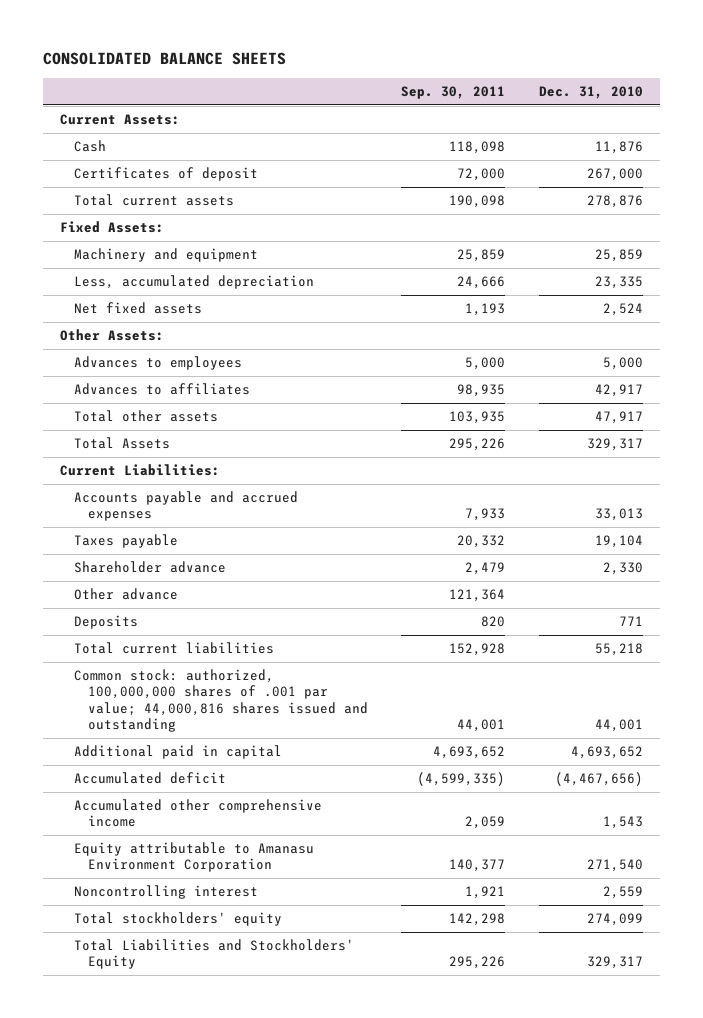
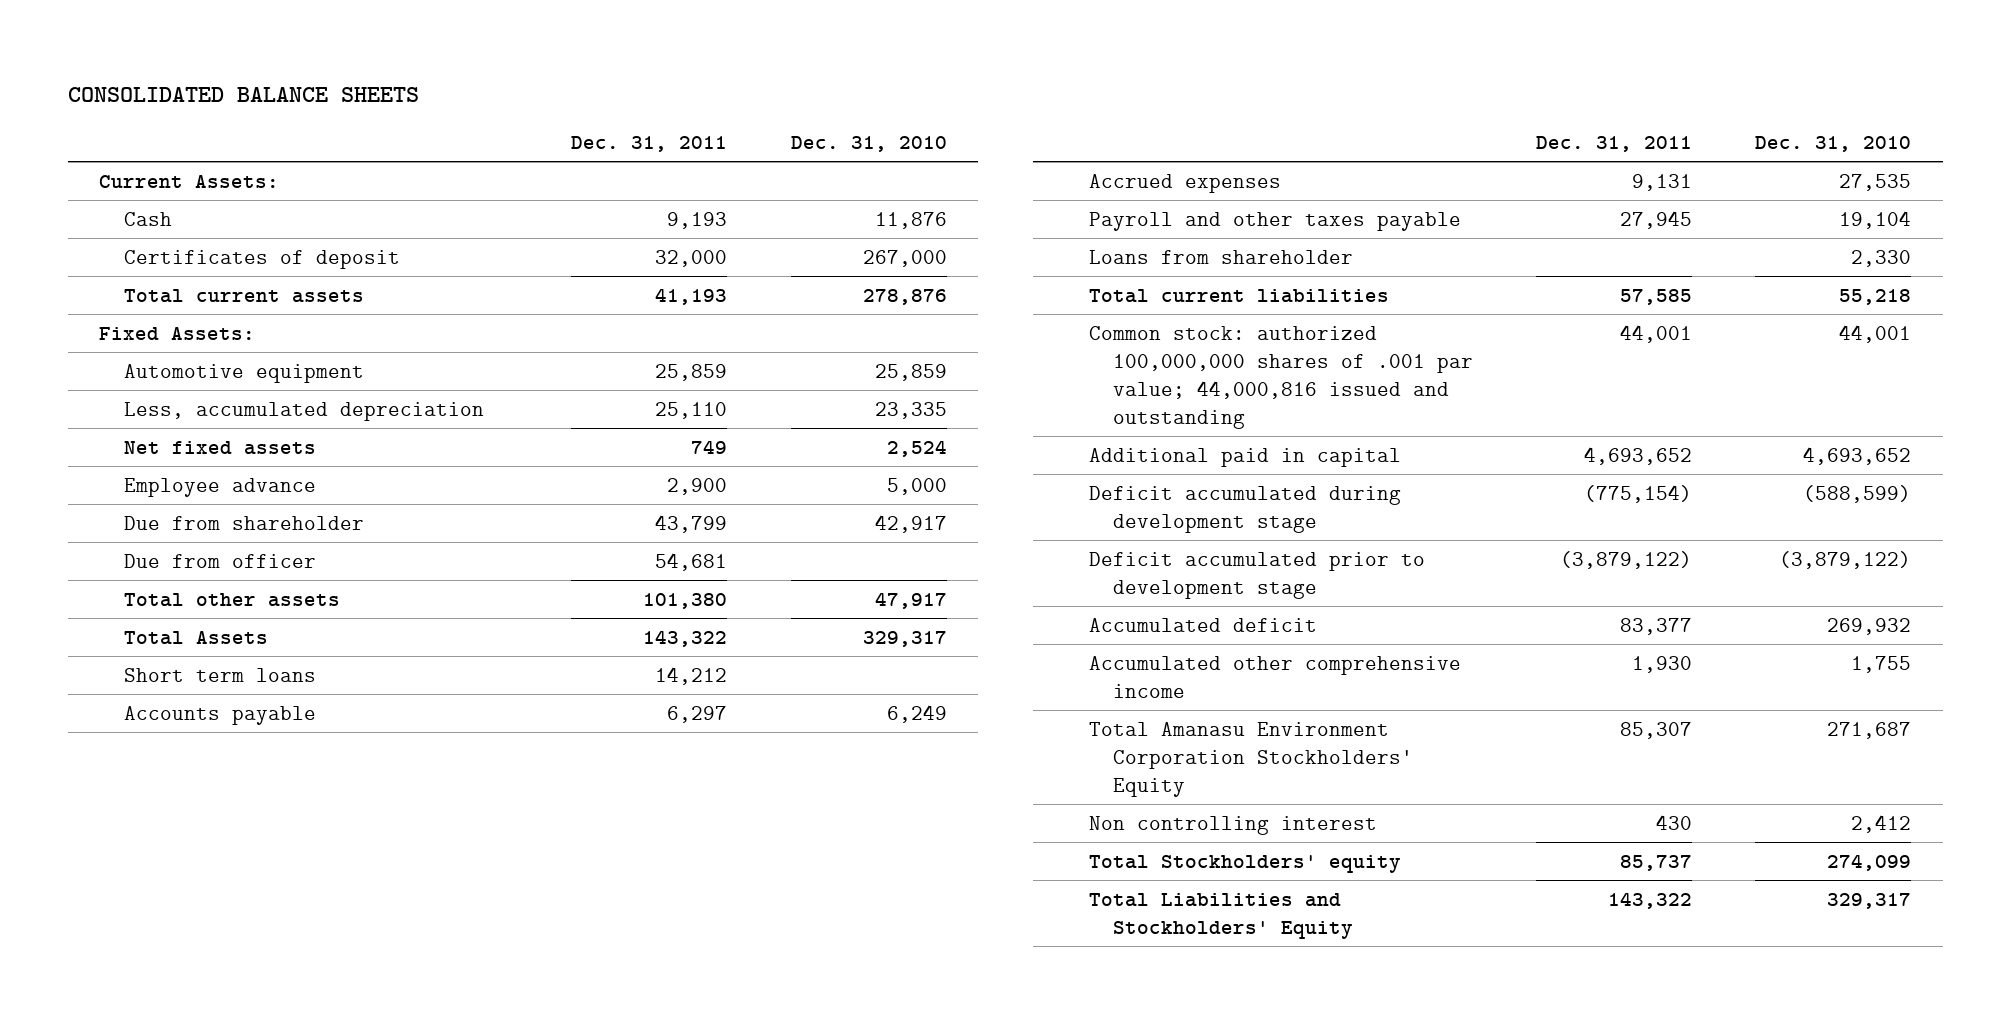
[401,86,506,100] Sep. 30, 2011 -> none
none -> [571,136,728,153] Dec. 31, 2011
[73,248,258,263] Machinery and equipment -> [123,363,364,383] Automotive equipment
[59,329,164,342] Other Assets: -> none
[73,356,242,371] Advances to employees -> [123,477,316,497] Employee advance
[73,383,250,396] Advances to affiliates -> [123,515,364,530] Due from shareholder
none -> [123,553,316,568] Due from officer
[59,464,220,477] Current Liabilities: -> none
[73,491,298,522] Accounts payable and accrued expenses -> none
[73,588,178,601] Other advance -> none
[73,615,138,630] Deposits -> none
none -> [123,667,316,682] Short term loans
none -> [123,705,316,725] Accounts payable
none -> [1088,173,1281,193] Accrued expenses
[73,534,178,549] Taxes payable -> [1088,211,1461,231] Payroll and other taxes payable
[73,561,226,574] Shareholder advance -> [1088,249,1353,264] Loans from shareholder
[73,669,368,733] Common stock: authorized, 100,000,000 shares of .001 par value; 44,000,816 shares issued and outstanding -> [1088,325,1473,429] Common stock: authorized 100,000,000 shares of .001 par value; 44,000,816 issued and outstanding
none -> [1088,485,1401,533] Deficit accumulated during development stage
none -> [1088,551,1425,599] Deficit accumulated prior to development stage
[554,772,643,787] (4,467,656) -> [1827,617,1912,635] 269,932
[602,816,643,830] 1,543 -> [1851,655,1912,673] 1,755
[73,842,314,873] Equity attributable to Amanasu Environment Corporation -> [1088,721,1413,797] Total Amanasu Environment Corporation Stockholders' Equity
[586,859,643,873] 271,540 -> [1827,721,1912,739] 271,687
[73,885,258,900] Noncontrolling interest -> [1088,815,1377,835] Non controlling interest
[602,886,643,900] 2,559 -> [1851,814,1912,833] 2,412
[73,912,282,927] Total stockholders' equity -> [1088,854,1401,873] Total Stockholders' equity

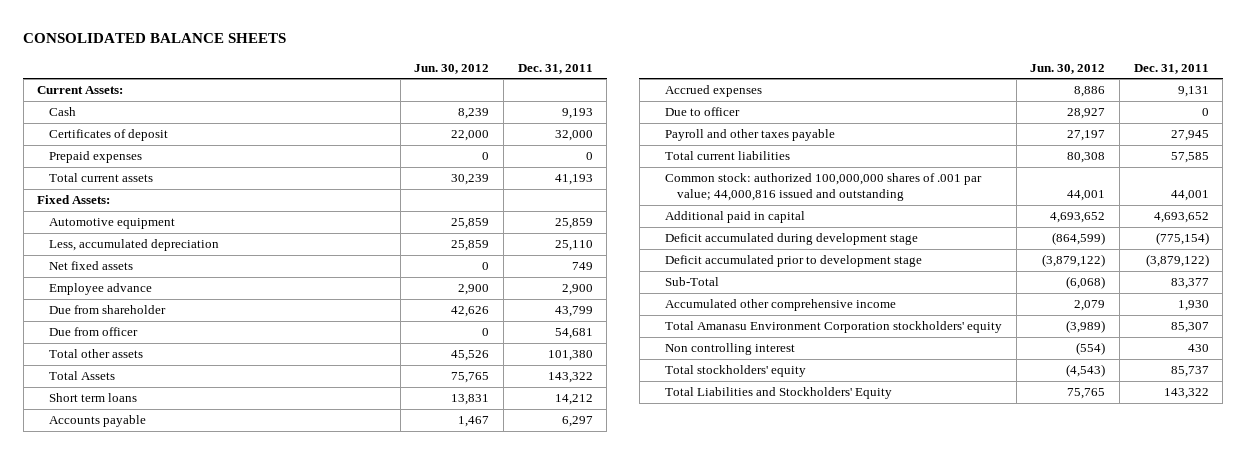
[790,136,947,153] Dec. 31, 2010 -> none
none -> [414,63,490,74] Jun. 30, 2012
none -> [49,151,143,164] Prepaid expenses
none -> [665,107,741,117] Due to officer
[1088,249,1353,264] Loans from shareholder -> none
[1088,617,1317,632] Accumulated deficit -> [665,277,720,287] Sub-Total
[1088,721,1413,797] Total Amanasu Environment Corporation Stockholders' Equity -> [665,321,1003,334] Total Amanasu Environment Corporation stockholders' equity
[1088,854,1401,873] Total Stockholders' equity -> [665,365,807,378] Total stockholders' equity

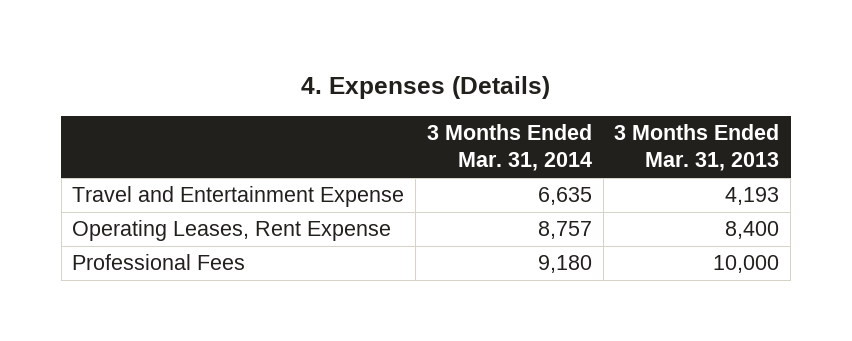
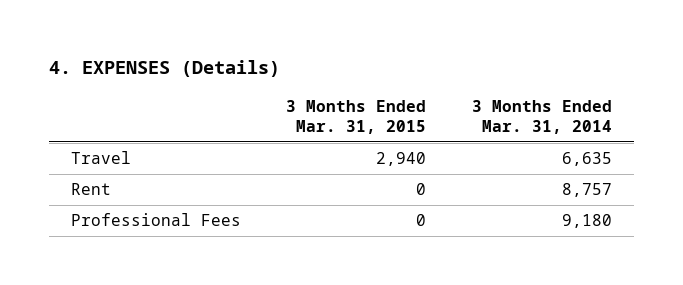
[300,76,550,100] 4. Expenses (Details) -> [48,60,280,78] 4. EXPENSES (Details)
[614,124,780,172] 3 Months Ended Mar. 31, 2013 -> none
none -> [286,99,427,134] 3 Months Ended Mar. 31, 2015
[72,186,405,208] Travel and Entertainment Expense -> [71,151,132,165] Travel
[72,220,392,242] Operating Leases, Rent Expense -> [71,183,112,196] Rent

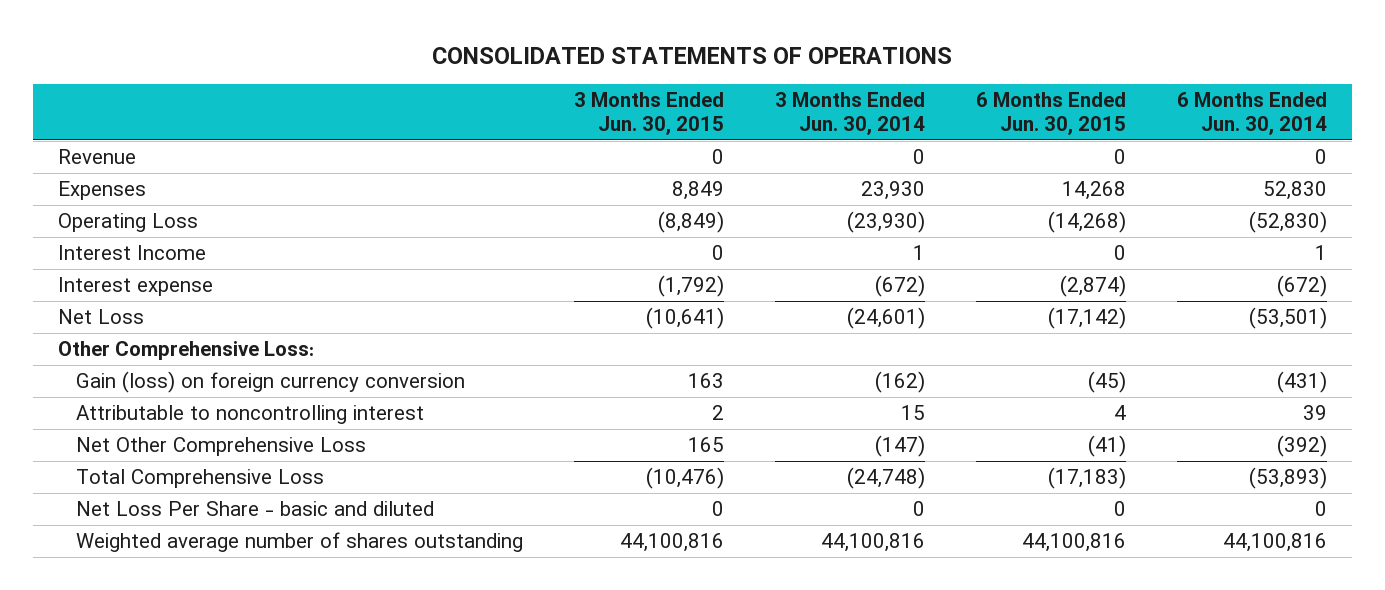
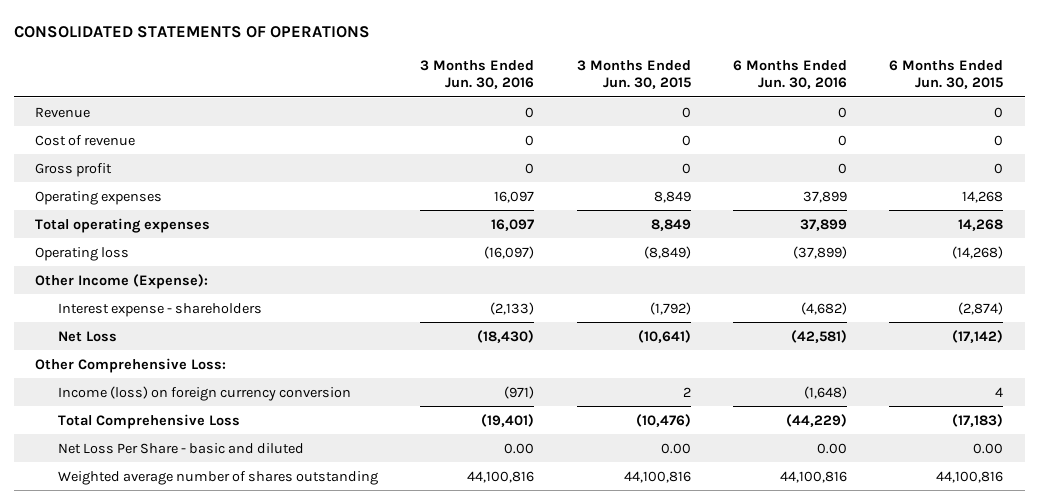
[774,92,925,135] 3 Months Ended Jun. 30, 2014 -> none
[1176,92,1327,135] 6 Months Ended Jun. 30, 2014 -> none
none -> [420,59,535,90] 3 Months Ended Jun. 30, 2016
none -> [733,59,848,90] 6 Months Ended Jun. 30, 2016
[58,245,207,261] Interest Income -> none
none -> [35,134,136,146] Cost of revenue
none -> [35,162,113,177] Gross profit
none -> [35,190,163,205] Operating expenses
[58,181,147,201] Expenses -> [35,217,211,233] Total operating expenses
[58,213,199,233] Operating Loss -> [35,246,130,261] Operating loss
none -> [35,273,209,289] Other Income (Expense):
[58,277,214,297] Interest expense -> [57,302,262,317] Interest expense - shareholders
[75,405,424,425] Attributable to noncontrolling interest -> none
[75,437,366,457] Net Other Comprehensive Loss -> none
[75,371,465,394] Gain (loss) on foreign currency conversion -> [57,385,351,401] Income (loss) on foreign currency conversion
[687,373,724,389] 163 -> [682,386,691,397] 2
[1087,371,1126,394] (45) -> [995,386,1004,397] 4
[711,501,724,517] 0 -> [660,442,691,454] 0.00
[1113,501,1126,517] 0 -> [973,442,1004,454] 0.00

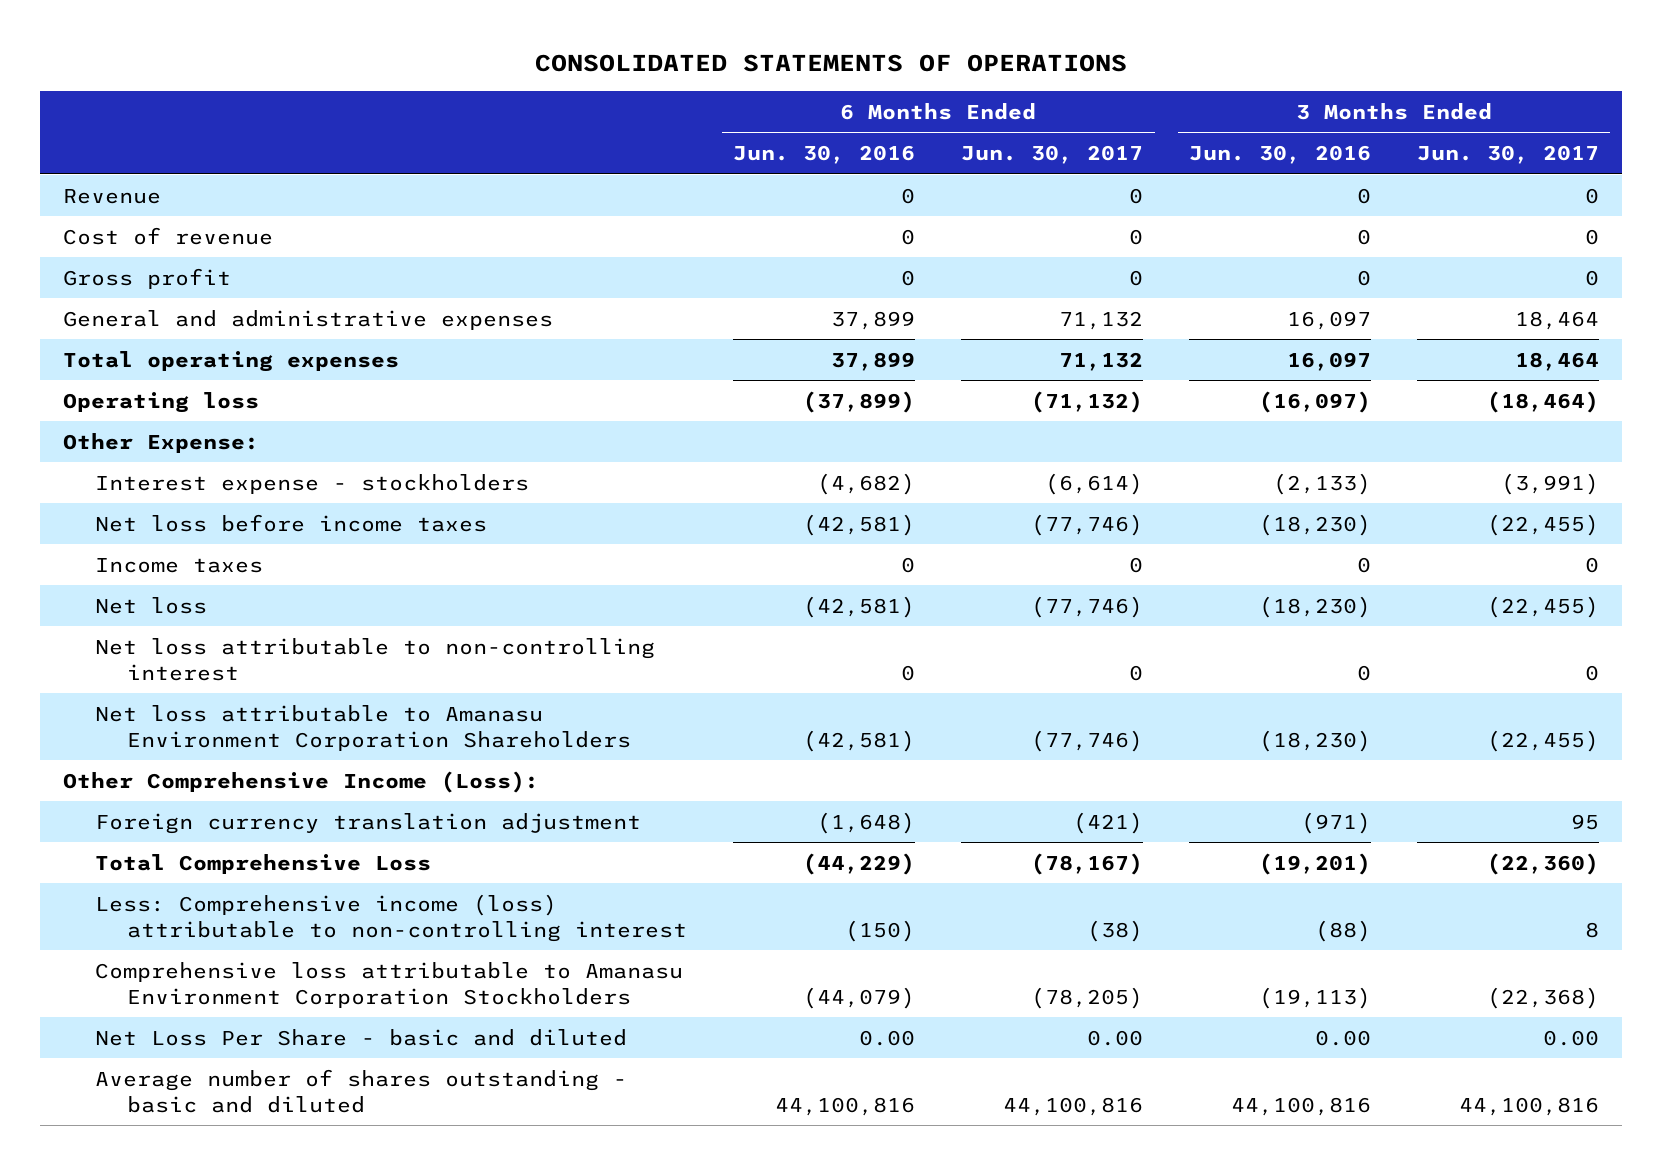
[576,59,691,90] 3 Months Ended Jun. 30, 2015 -> none
[889,59,1004,90] 6 Months Ended Jun. 30, 2015 -> none
none -> [961,145,1144,165] Jun. 30, 2017
none -> [1416,145,1599,165] Jun. 30, 2017
[35,190,163,205] Operating expenses -> [62,309,553,330] General and administrative expenses
[35,273,209,289] Other Income (Expense): -> [62,432,259,453] Other Expense:
[57,302,262,317] Interest expense - shareholders -> [94,473,529,494] Interest expense - stockholders
none -> [94,513,487,532] Net loss before income taxes
none -> [94,557,263,573] Income taxes
[57,330,117,342] Net Loss -> [94,596,207,614] Net loss
[477,329,535,343] (18,430) -> [1259,595,1372,618] (18,230)
none -> [94,637,655,681] Net loss attributable to non-controlling interest
none -> [94,704,632,751] Net loss attributable to Amanasu Environment Corporation Shareholders
[35,357,227,373] Other Comprehensive Loss: -> [62,770,539,793] Other Comprehensive Income (Loss):
[57,385,351,401] Income (loss) on foreign currency conversion -> [94,812,641,834] Foreign currency translation adjustment
[481,413,535,427] (19,401) -> [1259,852,1372,875] (19,201)
none -> [94,893,688,942] Less: Comprehensive income (loss) attributable to non-controlling interest
none -> [94,961,683,1008] Comprehensive loss attributable to Amanasu Environment Corporation Stockholders
[57,470,378,485] Weighted average number of shares outstanding -> [94,1068,627,1113] Average number of shares outstanding - basic and diluted

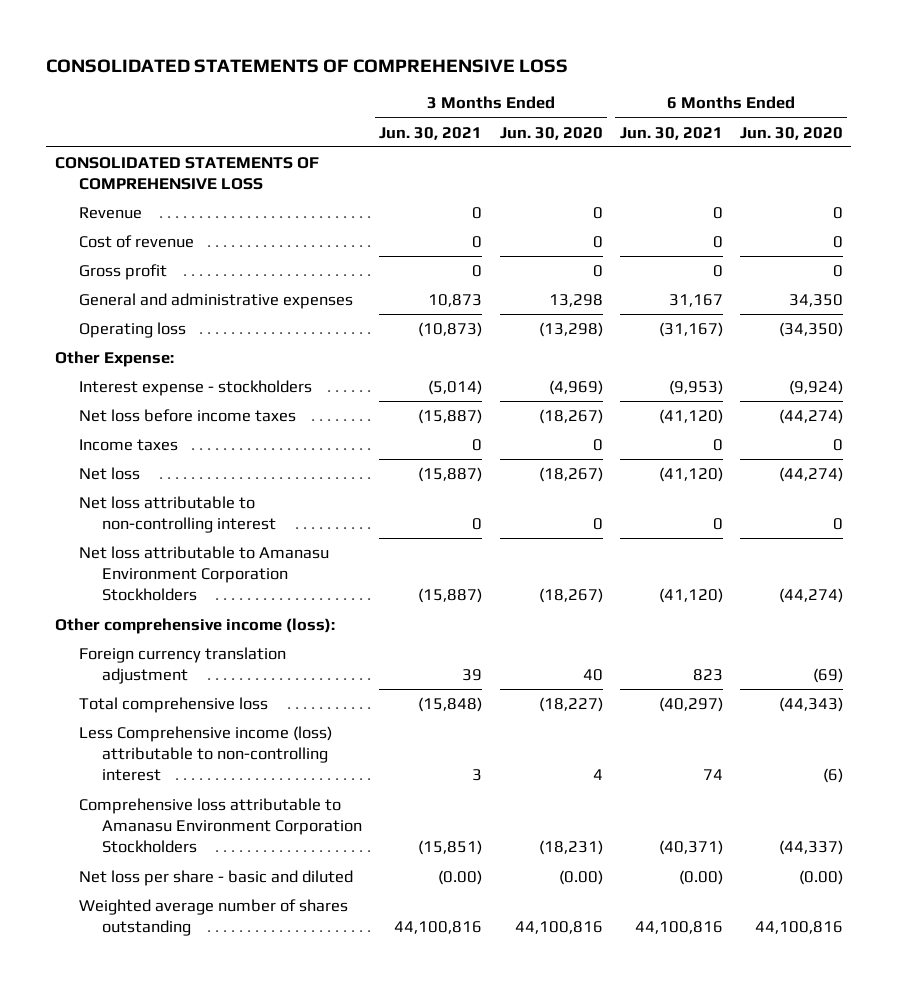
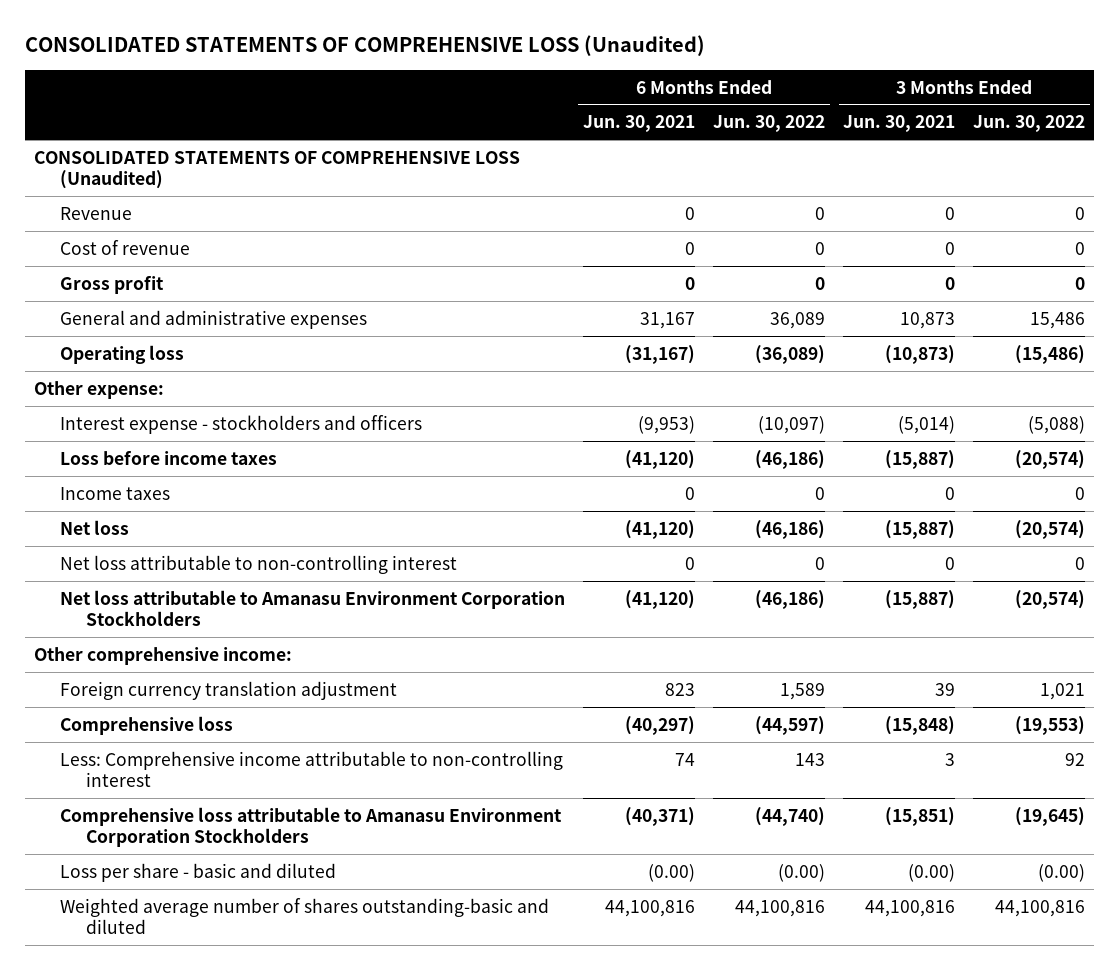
[46,58,569,73] CONSOLIDATED STATEMENTS OF COMPREHENSIVE LOSS -> [24,35,705,57] CONSOLIDATED STATEMENTS OF COMPREHENSIVE LOSS (Unaudited)
[499,126,603,140] Jun. 30, 2020 -> none
[739,126,843,140] Jun. 30, 2020 -> none
none -> [713,115,826,133] Jun. 30, 2022
none -> [973,115,1086,133] Jun. 30, 2022
[54,157,319,191] CONSOLIDATED STATEMENTS OF COMPREHENSIVE LOSS -> [34,150,521,189] CONSOLIDATED STATEMENTS OF COMPREHENSIVE LOSS (Unaudited)
[54,351,174,368] Other Expense: -> [34,380,165,399] Other expense:
[78,380,312,397] Interest expense - stockholders -> [59,414,422,434] Interest expense - stockholders and officers
[78,409,296,423] Net loss before income taxes -> [59,449,277,465] Loss before income taxes
[54,618,335,635] Other comprehensive income (loss): -> [34,646,293,665] Other comprehensive income:
[78,697,268,714] Total comprehensive loss -> [59,715,233,735] Comprehensive loss
[78,726,332,782] Less Comprehensive income (loss) attributable to non-controlling interest -> [59,750,563,787] Less: Comprehensive income attributable to non-controlling interest
[78,870,353,887] Net loss per share - basic and diluted -> [59,862,336,882] Loss per share - basic and diluted
[78,899,348,937] Weighted average number of shares outstanding -> [59,897,549,934] Weighted average number of shares outstanding-basic and diluted

